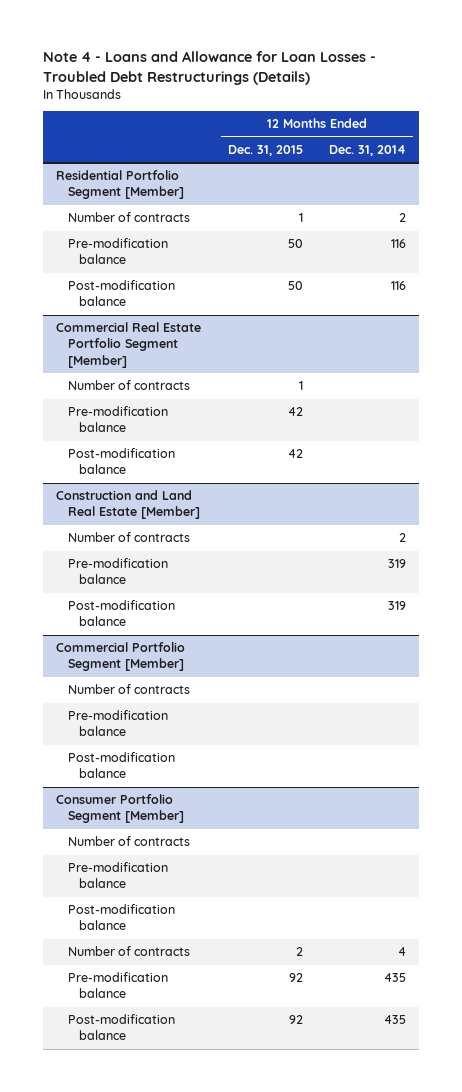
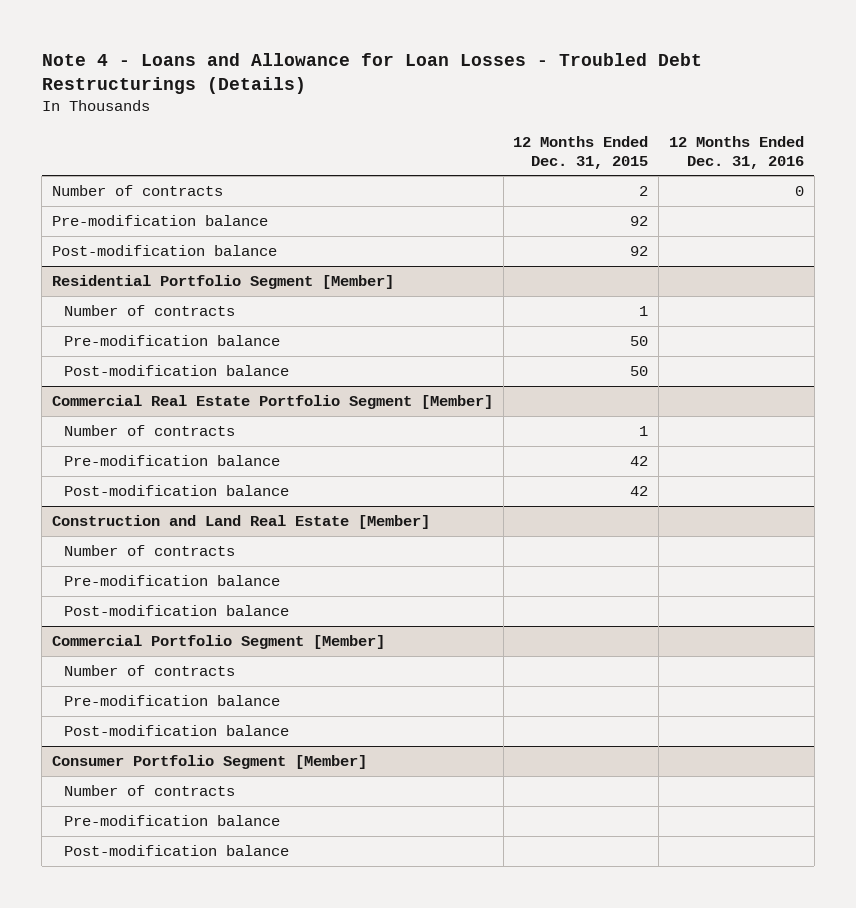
[328,144,406,156] Dec. 31, 2014 -> none
none -> [669,135,805,169] 12 Months Ended Dec. 31, 2016
none -> [51,185,223,197] Number of contracts
none -> [51,215,268,227] Pre-modification balance
none -> [51,245,277,257] Post-modification balance
[67,946,190,957] Number of contracts -> none
[67,972,168,999] Pre-modification balance -> none
[67,1014,175,1041] Post-modification balance -> none

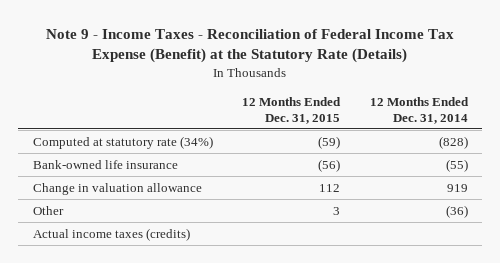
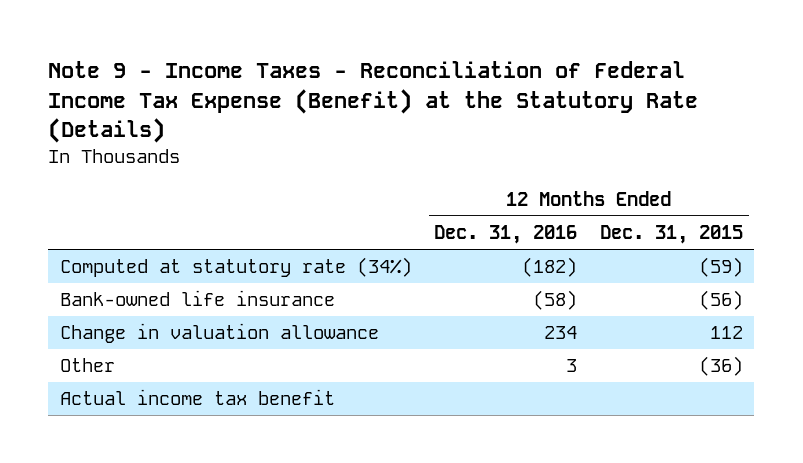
[369,96,469,124] 12 Months Ended Dec. 31, 2014 -> none
none -> [434,224,578,244] Dec. 31, 2016
[333,206,341,215] 3 -> [699,356,744,377] (36)
[32,227,190,241] Actual income taxes (credits) -> [59,389,335,406] Actual income tax benefit

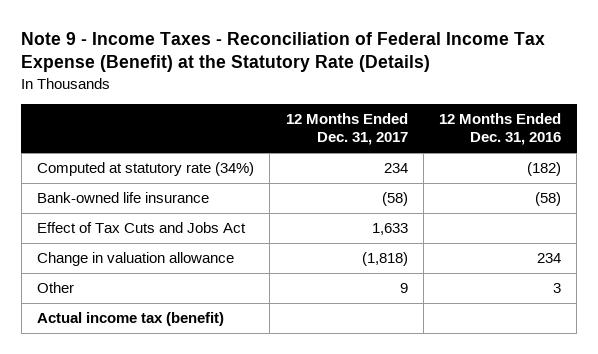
[600,224,744,244] Dec. 31, 2015 -> none
none -> [285,113,408,146] 12 Months Ended Dec. 31, 2017
none -> [36,222,246,234] Effect of Tax Cuts and Jobs Act
[59,389,335,406] Actual income tax benefit -> [36,312,224,327] Actual income tax (benefit)

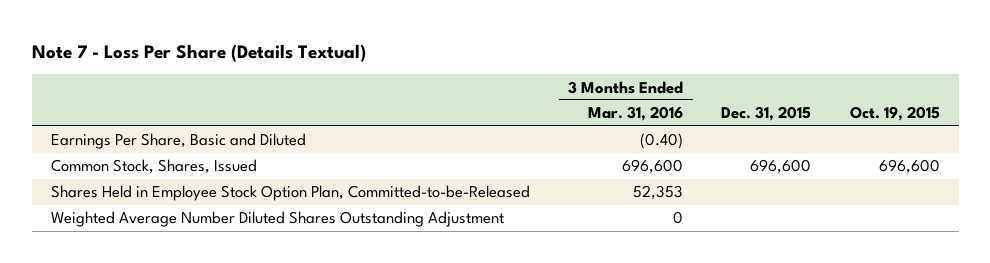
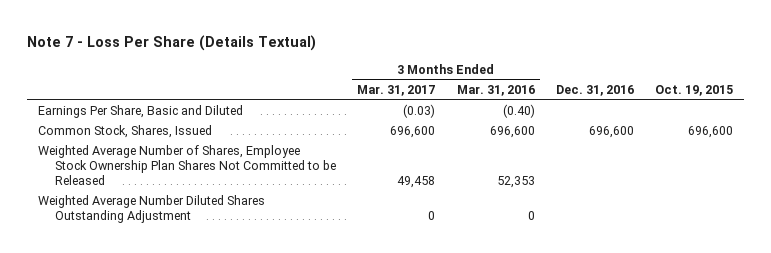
[721,106,812,122] Dec. 31, 2015 -> none
none -> [357,85,436,97] Mar. 31, 2017
none -> [555,85,634,97] Dec. 31, 2016
[50,185,530,202] Shares Held in Employee Stock Option Plan, Committed-to-be-Released -> [38,145,337,186] Weighted Average Number of Shares, Employee Stock Ownership Plan Shares Not Committed to be Released

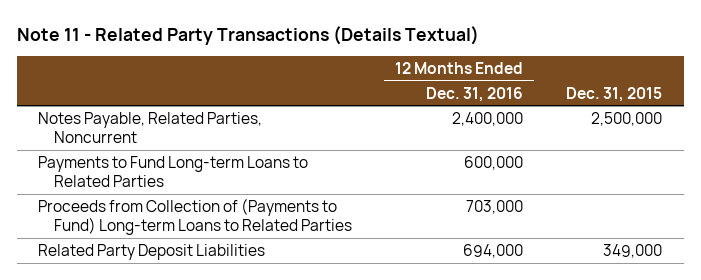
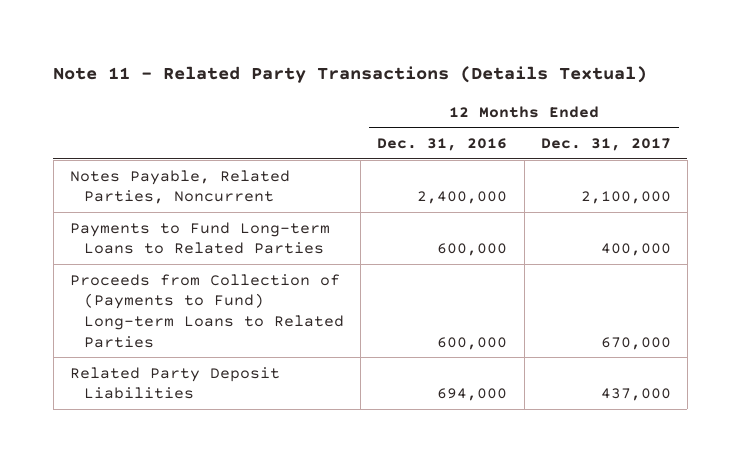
[566,86,663,102] Dec. 31, 2015 -> none
none -> [540,138,671,152] Dec. 31, 2017
[466,199,524,214] 703,000 -> [437,336,508,350] 600,000

